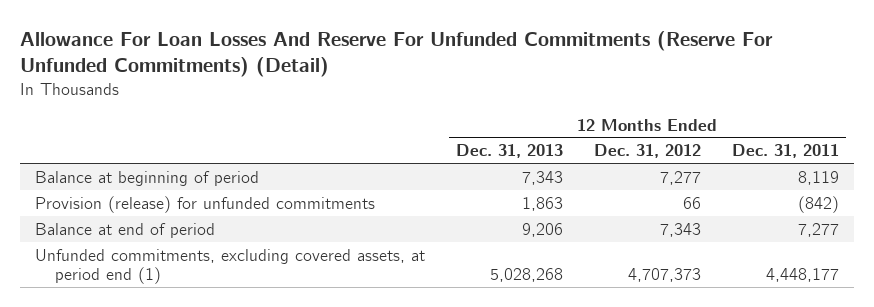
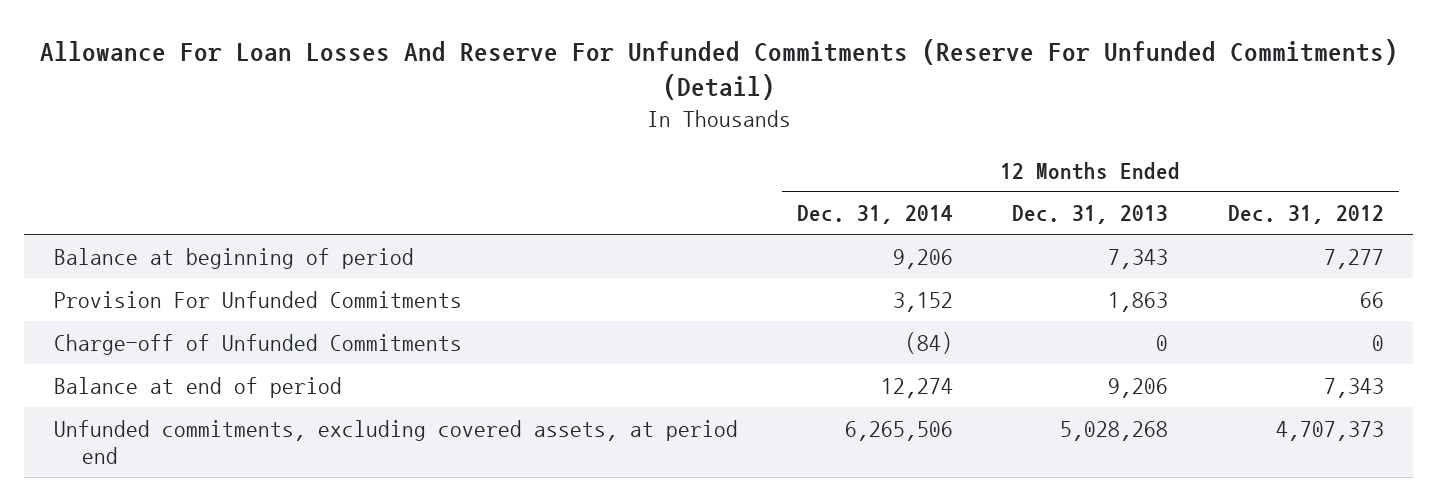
[731,144,839,159] Dec. 31, 2011 -> none
none -> [797,205,954,225] Dec. 31, 2014
[35,195,376,213] Provision (release) for unfunded commitments -> [53,290,462,308] Provision For Unfunded Commitments
none -> [53,333,462,355] Charge-off of Unfunded Commitments
[35,248,426,285] Unfunded commitments, excluding covered assets, at period end (1) -> [53,419,738,465] Unfunded commitments, excluding covered assets, at period end

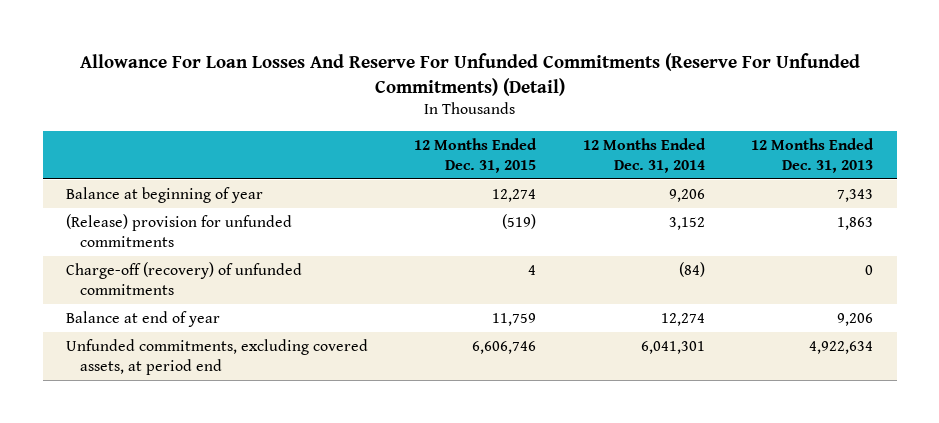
[1227,205,1384,225] Dec. 31, 2012 -> none
none -> [414,137,538,173] 12 Months Ended Dec. 31, 2015
[53,247,414,269] Balance at beginning of period -> [65,187,263,204] Balance at beginning of year
[53,290,462,308] Provision For Unfunded Commitments -> [65,214,292,248] (Release) provision for unfunded commitments
[53,333,462,355] Charge-off of Unfunded Commitments -> [65,262,302,296] Charge-off (recovery) of unfunded commitments
[53,376,342,398] Balance at end of period -> [65,311,220,328] Balance at end of year
[845,420,954,441] 6,265,506 -> [640,341,705,355] 6,041,301
[1060,420,1169,441] 5,028,268 -> [809,341,874,355] 4,922,634

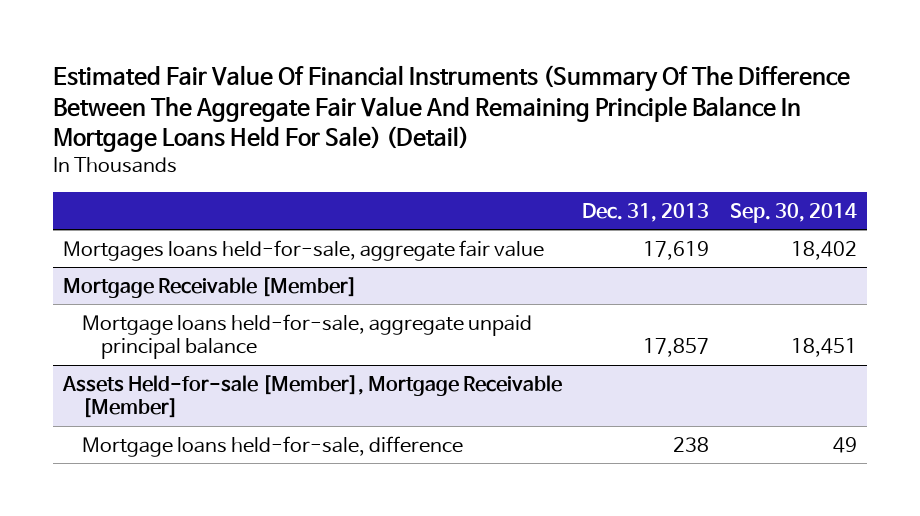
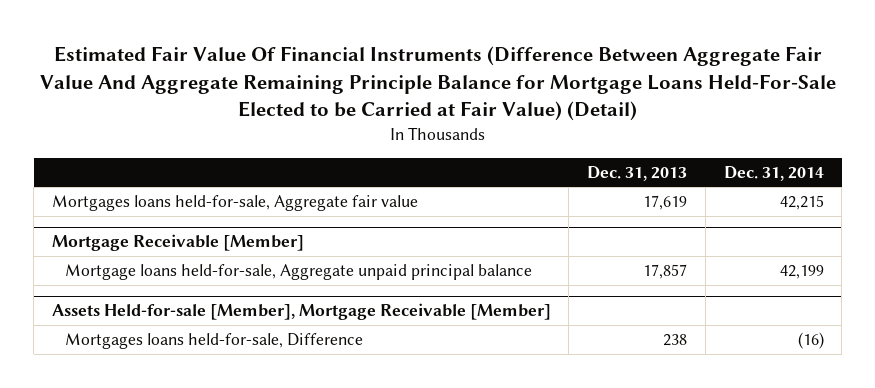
[53,64,851,153] Estimated Fair Value Of Financial Instruments (Summary Of The Difference Between The Aggregate Fair Value And Remaining Principle Balance In Mortgage Loans Held For Sale) (Detail) -> [39,46,836,122] Estimated Fair Value Of Financial Instruments (Difference Between Aggregate Fair Value And Aggregate Remaining Principle Balance for Mortgage Loans Held-For-Sale Elected to be Carried at Fair Value) (Detail)
[729,202,857,223] Sep. 30, 2014 -> none
none -> [723,165,824,181] Dec. 31, 2014
[63,239,545,261] Mortgages loans held-for-sale, aggregate fair value -> [51,195,418,212] Mortgages loans held-for-sale, Aggregate fair value
[82,313,533,360] Mortgage loans held-for-sale, aggregate unpaid principal balance -> [65,264,533,281] Mortgage loans held-for-sale, Aggregate unpaid principal balance
[82,435,464,457] Mortgage loans held-for-sale, difference -> [65,333,364,350] Mortgages loans held-for-sale, Difference

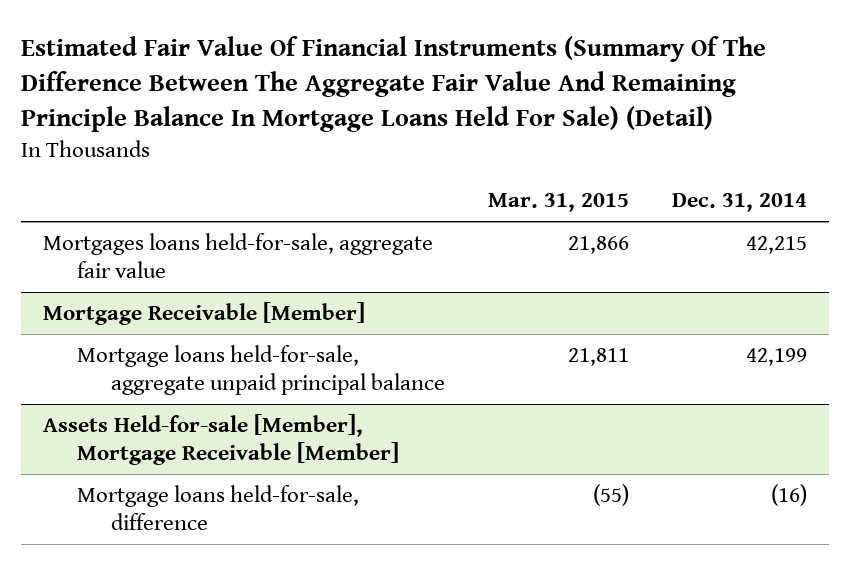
[39,46,836,122] Estimated Fair Value Of Financial Instruments (Difference Between Aggregate Fair Value And Aggregate Remaining Principle Balance for Mortgage Loans Held-For-Sale Elected to be Carried at Fair Value) (Detail) -> [21,36,767,133] Estimated Fair Value Of Financial Instruments (Summary Of The Difference Between The Aggregate Fair Value And Remaining Principle Balance In Mortgage Loans Held For Sale) (Detail)
[587,165,688,181] Dec. 31, 2013 -> none
none -> [488,193,630,213] Mar. 31, 2015
[51,195,418,212] Mortgages loans held-for-sale, Aggregate fair value -> [42,232,433,279] Mortgages loans held-for-sale, aggregate fair value
[65,264,533,281] Mortgage loans held-for-sale, Aggregate unpaid principal balance -> [77,344,446,396] Mortgage loans held-for-sale, aggregate unpaid principal balance
[65,333,364,350] Mortgages loans held-for-sale, Difference -> [77,484,360,531] Mortgage loans held-for-sale, difference

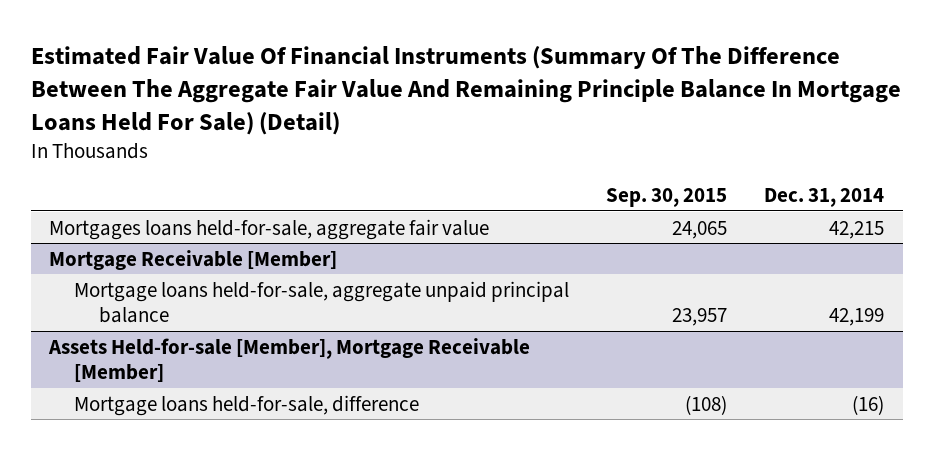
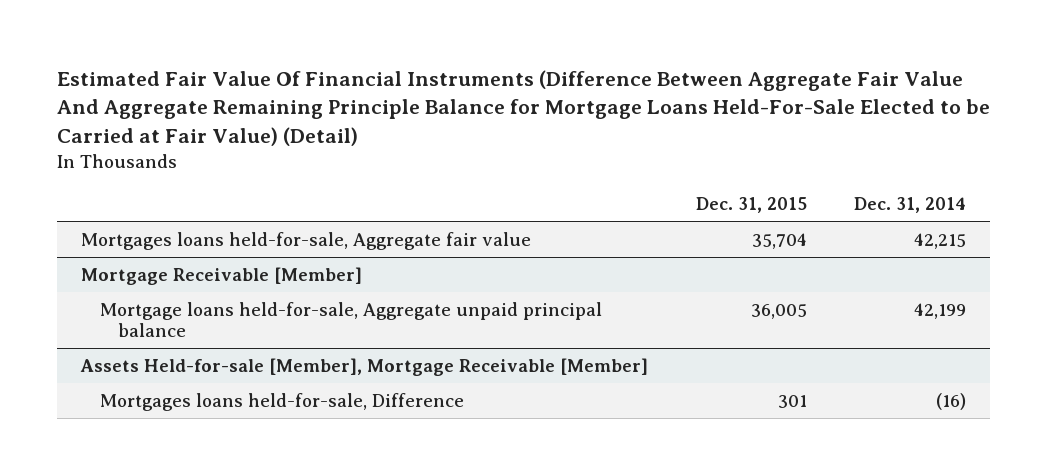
[30,45,901,135] Estimated Fair Value Of Financial Instruments (Summary Of The Difference Between The Aggregate Fair Value And Remaining Principle Balance In Mortgage Loans Held For Sale) (Detail) -> [56,69,990,146] Estimated Fair Value Of Financial Instruments (Difference Between Aggregate Fair Value And Aggregate Remaining Principle Balance for Mortgage Loans Held-For-Sale Elected to be Carried at Fair Value) (Detail)
[606,188,728,208] Sep. 30, 2015 -> none
none -> [695,196,807,213] Dec. 31, 2015
[49,218,490,240] Mortgages loans held-for-sale, aggregate fair value -> [80,231,531,250] Mortgages loans held-for-sale, Aggregate fair value
[74,280,570,324] Mortgage loans held-for-sale, aggregate unpaid principal balance -> [99,301,602,338] Mortgage loans held-for-sale, Aggregate unpaid principal balance
[74,394,420,416] Mortgage loans held-for-sale, difference -> [99,392,464,411] Mortgages loans held-for-sale, Difference

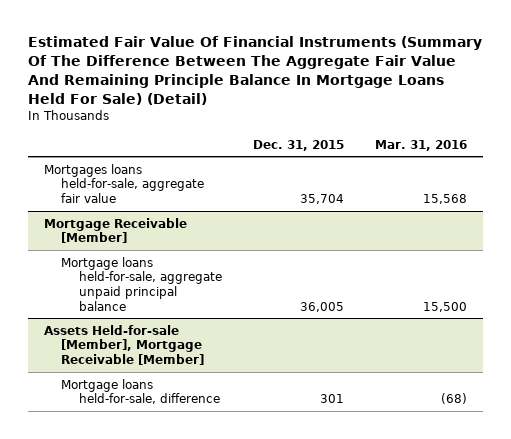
[56,69,990,146] Estimated Fair Value Of Financial Instruments (Difference Between Aggregate Fair Value And Aggregate Remaining Principle Balance for Mortgage Loans Held-For-Sale Elected to be Carried at Fair Value) (Detail) -> [28,35,483,105] Estimated Fair Value Of Financial Instruments (Summary Of The Difference Between The Aggregate Fair Value And Remaining Principle Balance In Mortgage Loans Held For Sale) (Detail)
[854,196,967,213] Dec. 31, 2014 -> none
none -> [375,139,468,151] Mar. 31, 2016
[80,231,531,250] Mortgages loans held-for-sale, Aggregate fair value -> [43,163,205,204] Mortgages loans held-for-sale, aggregate fair value
[99,301,602,338] Mortgage loans held-for-sale, Aggregate unpaid principal balance -> [61,256,223,311] Mortgage loans held-for-sale, aggregate unpaid principal balance
[99,392,464,411] Mortgages loans held-for-sale, Difference -> [61,378,221,405] Mortgage loans held-for-sale, difference

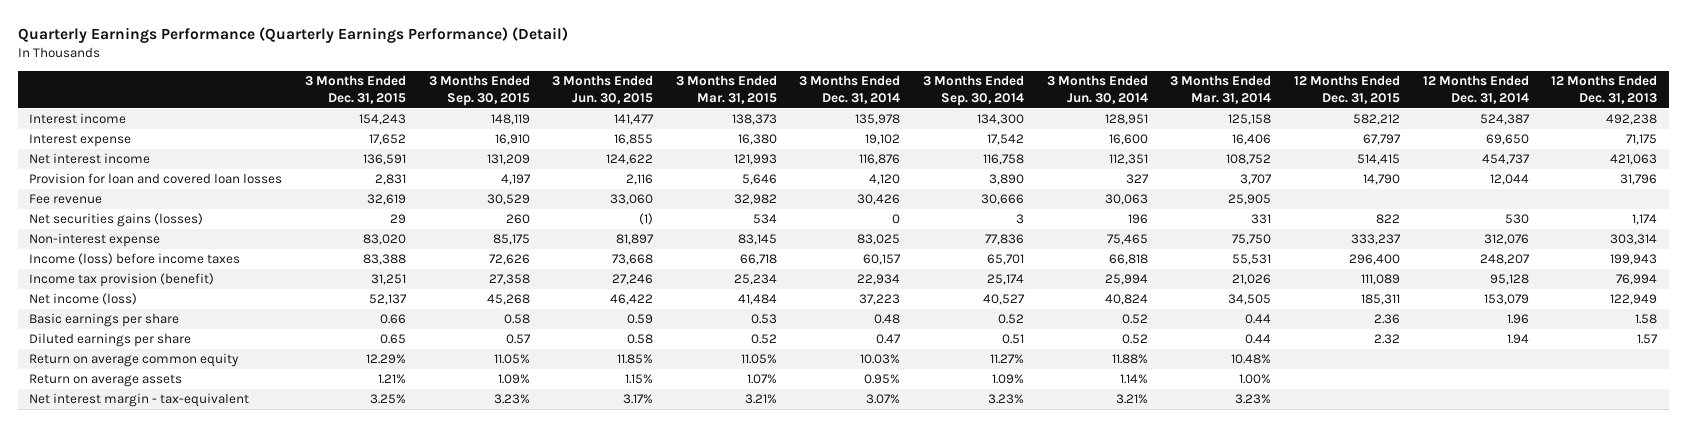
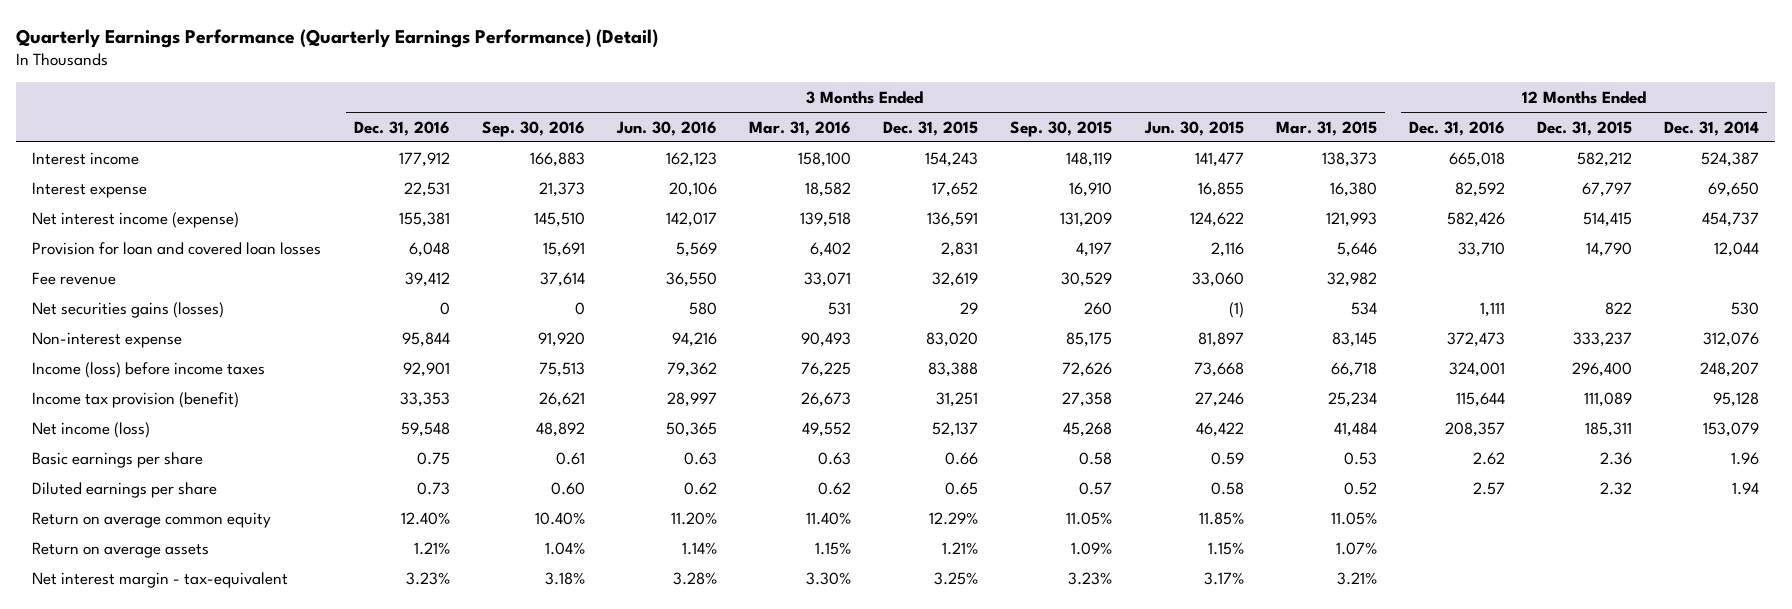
[799,75,901,104] 3 Months Ended Dec. 31, 2014 -> none
[923,75,1025,106] 3 Months Ended Sep. 30, 2014 -> none
[1046,75,1148,104] 3 Months Ended Jun. 30, 2014 -> none
[1170,75,1272,104] 3 Months Ended Mar. 31, 2014 -> none
[1551,75,1658,104] 12 Months Ended Dec. 31, 2013 -> none
none -> [353,120,450,136] Dec. 31, 2016
none -> [481,120,585,137] Sep. 30, 2016
none -> [615,120,717,136] Jun. 30, 2016
none -> [749,120,852,136] Mar. 31, 2016
none -> [1408,120,1505,136] Dec. 31, 2016
[29,153,151,165] Net interest income -> [32,211,240,228] Net interest income (expense)

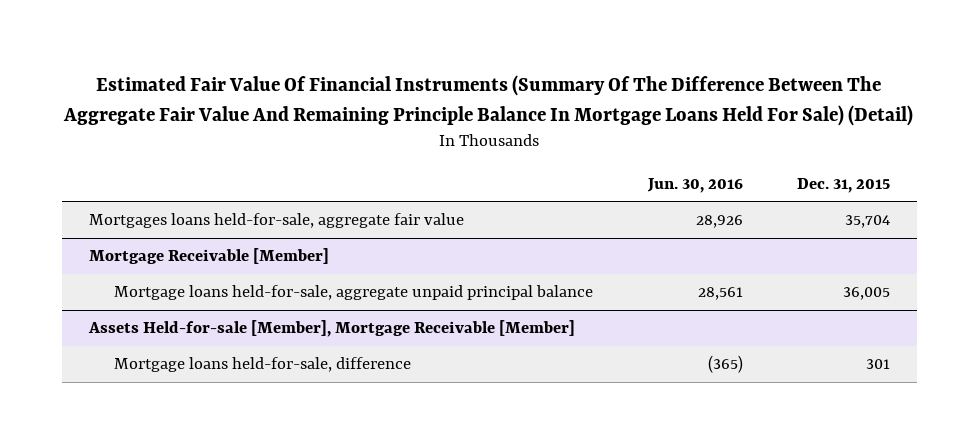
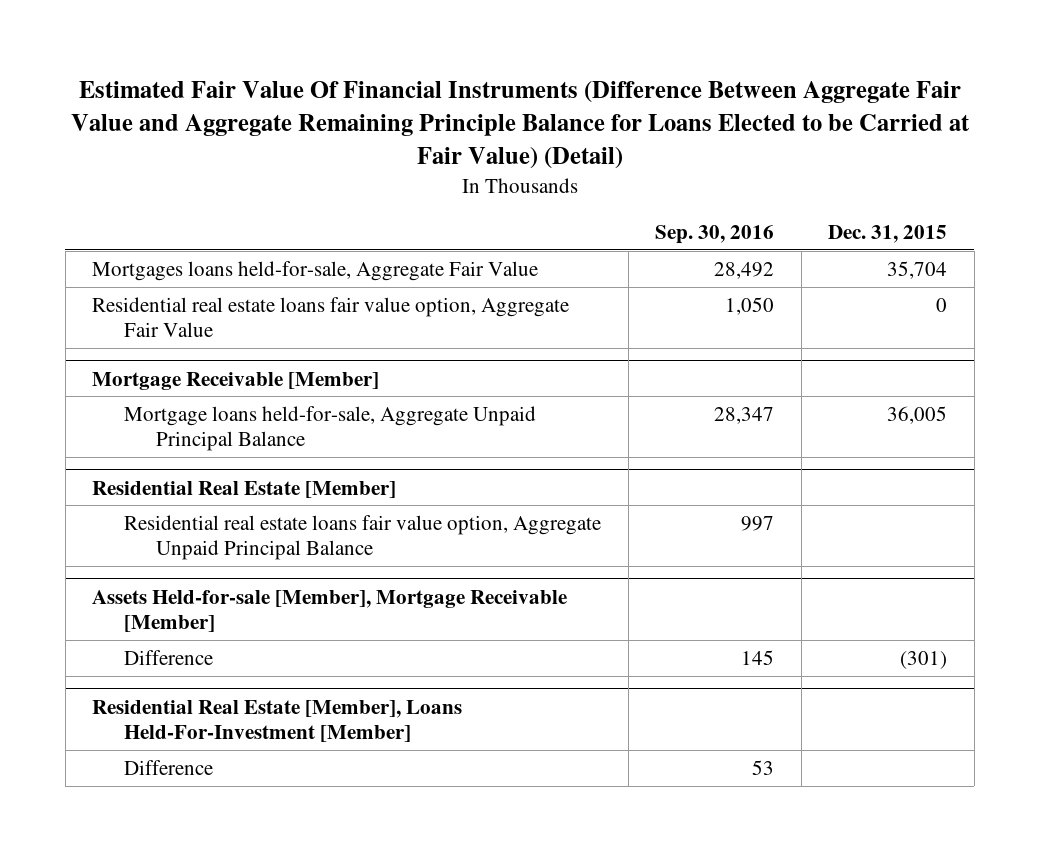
[63,75,914,126] Estimated Fair Value Of Financial Instruments (Summary Of The Difference Between The Aggregate Fair Value And Remaining Principle Balance In Mortgage Loans Held For Sale) (Detail) -> [70,81,970,170] Estimated Fair Value Of Financial Instruments (Difference Between Aggregate Fair Value and Aggregate Remaining Principle Balance for Loans Elected to be Carried at Fair Value) (Detail)
[646,177,743,193] Jun. 30, 2016 -> none
none -> [655,224,775,244] Sep. 30, 2016
[88,213,464,229] Mortgages loans held-for-sale, aggregate fair value -> [92,260,539,281] Mortgages loans held-for-sale, Aggregate Fair Value
none -> [92,296,570,338] Residential real estate loans fair value option, Aggregate Fair Value
[114,285,594,301] Mortgage loans held-for-sale, aggregate unpaid principal balance -> [124,405,537,452] Mortgage loans held-for-sale, Aggregate Unpaid Principal Balance
none -> [92,480,397,498] Residential Real Estate [Member]
none -> [124,514,602,561] Residential real estate loans fair value option, Aggregate Unpaid Principal Balance
[114,357,412,373] Mortgage loans held-for-sale, difference -> none
none -> [124,649,214,665] Difference
none -> [92,699,463,742] Residential Real Estate [Member], Loans Held-For-Investment [Member]
none -> [124,759,214,775] Difference

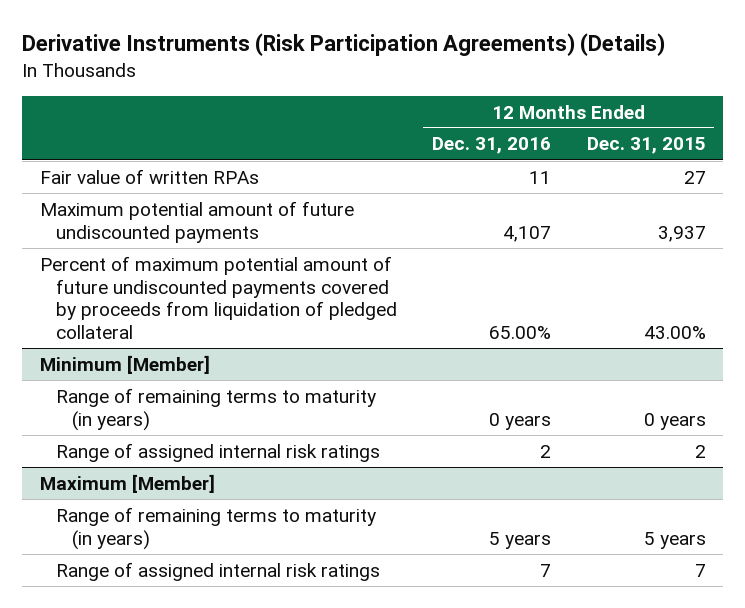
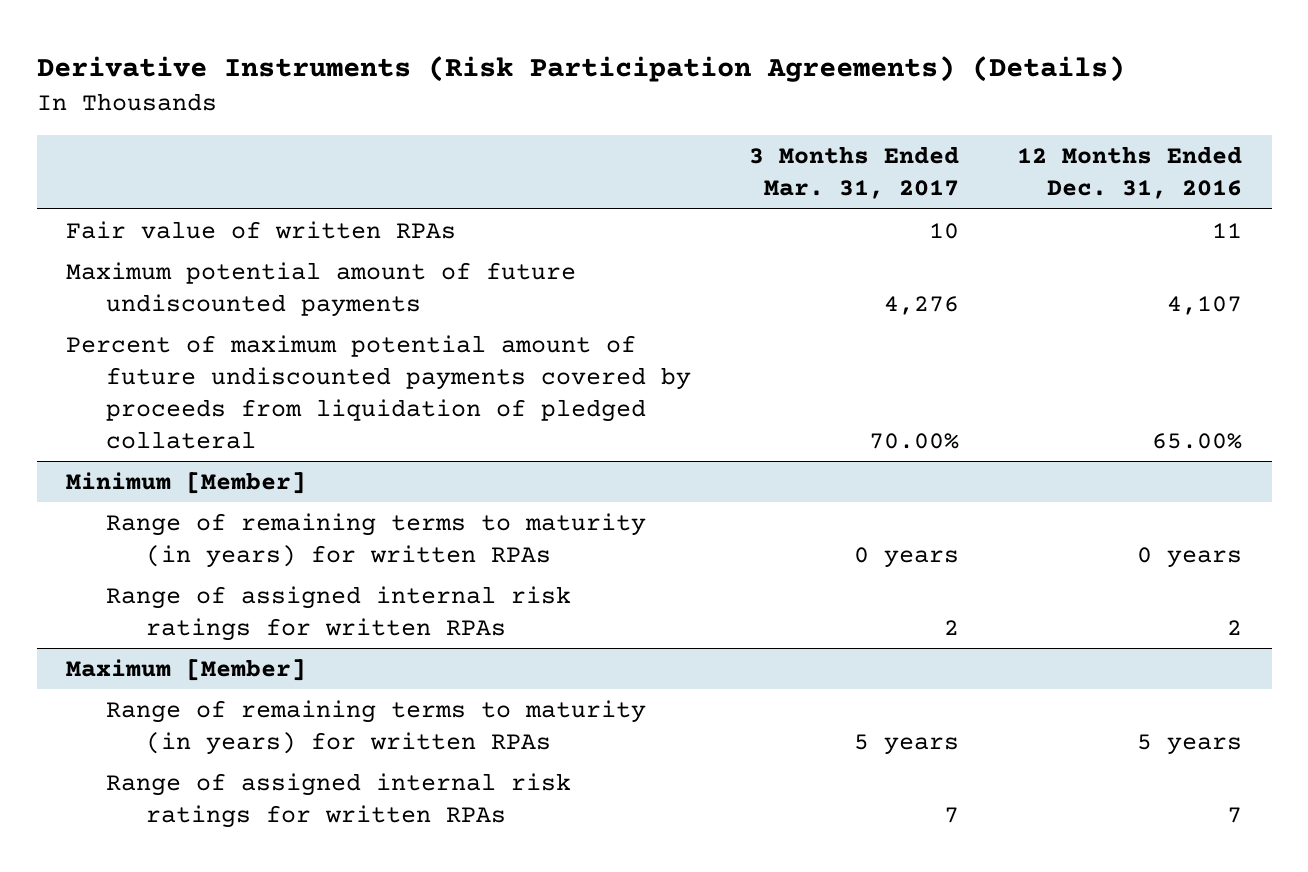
[586,137,706,155] Dec. 31, 2015 -> none
none -> [749,146,960,200] 3 Months Ended Mar. 31, 2017
[56,387,377,431] Range of remaining terms to maturity (in years) -> [106,513,647,568] Range of remaining terms to maturity (in years) for written RPAs
[56,442,381,462] Range of assigned internal risk ratings -> [106,586,572,641] Range of assigned internal risk ratings for written RPAs
[56,506,377,550] Range of remaining terms to maturity (in years) -> [106,700,647,755] Range of remaining terms to maturity (in years) for written RPAs
[56,561,381,581] Range of assigned internal risk ratings -> [106,773,572,828] Range of assigned internal risk ratings for written RPAs

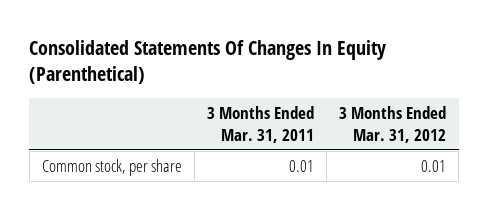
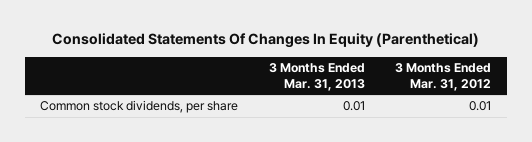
[206,105,314,143] 3 Months Ended Mar. 31, 2011 -> none
none -> [268,63,365,91] 3 Months Ended Mar. 31, 2013
[41,159,182,177] Common stock, per share -> [40,100,239,114] Common stock dividends, per share

